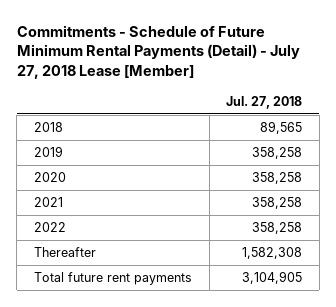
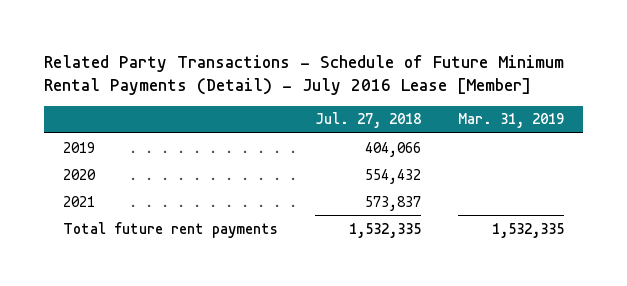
[16,24,300,80] Commitments - Schedule of Future Minimum Rental Payments (Detail) - July 27, 2018 Lease [Member] -> [44,54,565,95] Related Party Transactions - Schedule of Future Minimum Rental Payments (Detail) - July 2016 Lease [Member]
none -> [458,113,565,129] Mar. 31, 2019
[33,122,63,133] 2018 -> none
[33,222,66,233] 2022 -> none
[33,247,96,258] Thereafter -> none
[252,147,303,160] 358,258 -> [365,141,422,157] 404,066
[252,172,303,185] 358,258 -> [365,168,422,184] 554,432
[252,197,303,210] 358,258 -> [365,195,422,211] 573,837
[242,271,303,285] 3,104,905 -> [349,222,422,238] 1,532,335

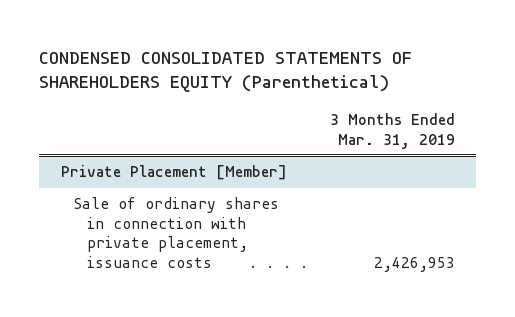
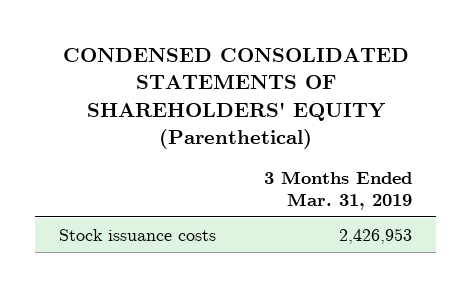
[39,51,413,93] CONDENSED CONSOLIDATED STATEMENTS OF SHAREHOLDERS EQUITY (Parenthetical) -> [62,48,409,149] CONDENSED CONSOLIDATED STATEMENTS OF SHAREHOLDERS' EQUITY (Parenthetical)
[60,165,287,181] Private Placement [Member] -> none
[73,197,279,268] Sale of ordinary shares in connection with private placement, issuance costs -> [58,229,216,242] Stock issuance costs

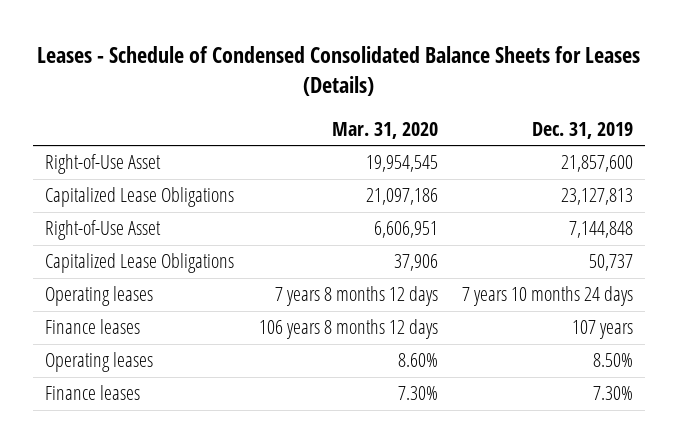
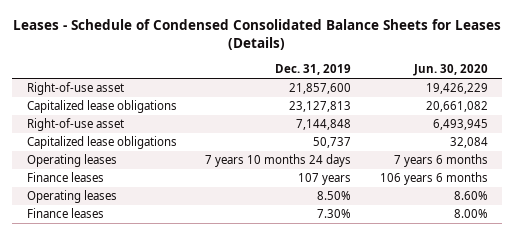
[331,121,438,139] Mar. 31, 2020 -> none
none -> [413,64,489,77] Jun. 30, 2020
[45,154,162,175] Right-of-Use Asset -> [26,82,124,96] Right-of-use asset
[45,187,235,208] Capitalized Lease Obligations -> [26,100,177,114] Capitalized lease obligations
[45,220,162,241] Right-of-Use Asset -> [26,118,124,132] Right-of-use asset
[45,253,235,274] Capitalized Lease Obligations -> [26,136,177,150] Capitalized lease obligations

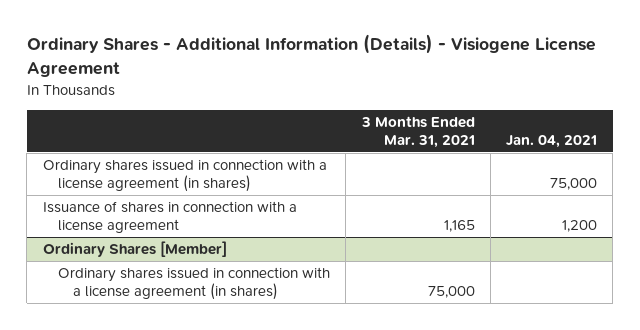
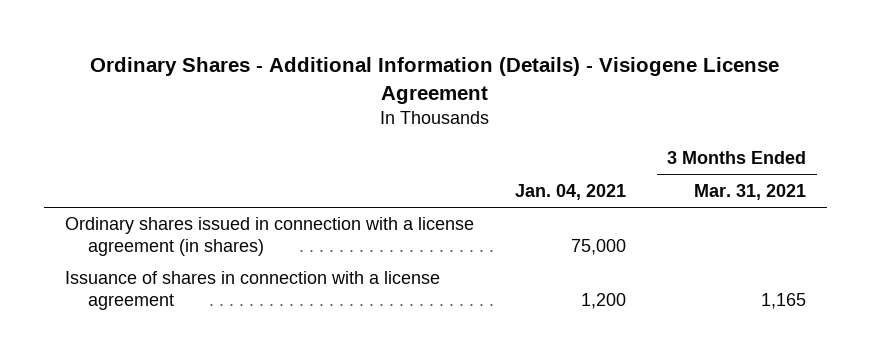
[42,241,227,258] Ordinary Shares [Member] -> none
[57,267,330,301] Ordinary shares issued in connection with a license agreement (in shares) -> none

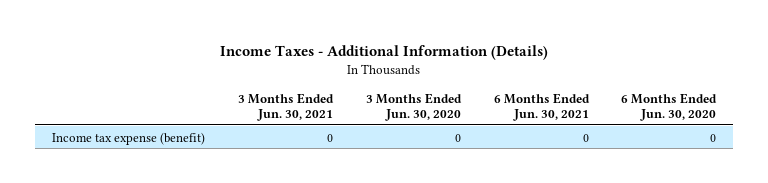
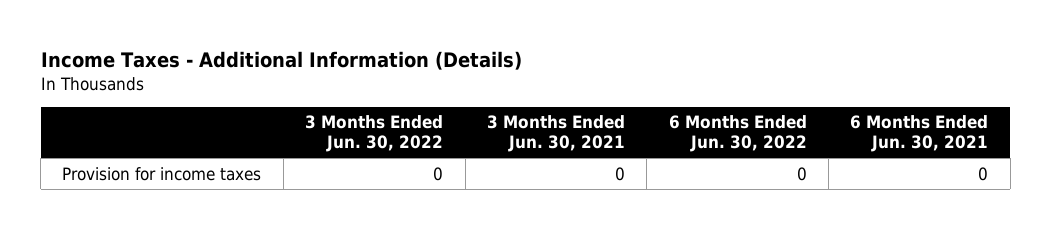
[365,92,462,121] 3 Months Ended Jun. 30, 2020 -> none
[621,92,718,121] 6 Months Ended Jun. 30, 2020 -> none
none -> [305,115,444,152] 3 Months Ended Jun. 30, 2022
none -> [668,115,807,152] 6 Months Ended Jun. 30, 2022
[51,131,205,145] Income tax expense (benefit) -> [62,166,262,181] Provision for income taxes

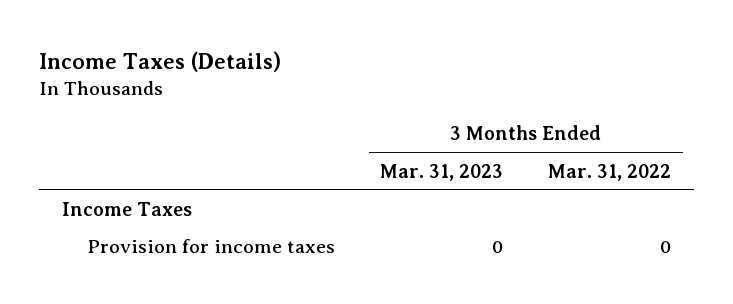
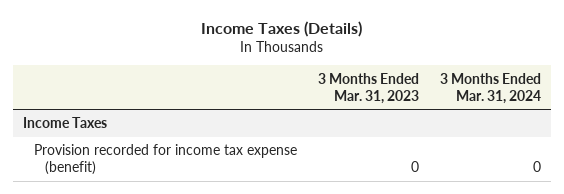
[548,163,672,181] Mar. 31, 2022 -> none
none -> [439,72,541,104] 3 Months Ended Mar. 31, 2024
[86,239,335,254] Provision for income taxes -> [34,144,298,176] Provision recorded for income tax expense (benefit)

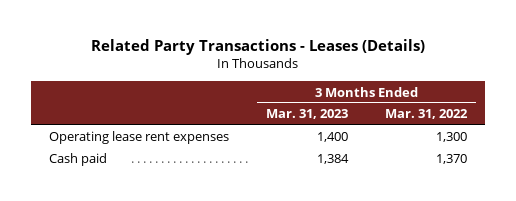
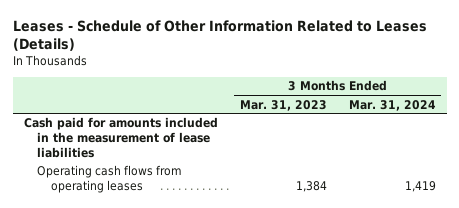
[91,38,426,55] Related Party Transactions - Leases (Details) -> [12,20,427,52] Leases - Schedule of Other Information Related to Leases (Details)
[384,109,468,120] Mar. 31, 2022 -> none
none -> [348,99,436,111] Mar. 31, 2024
[49,131,230,145] Operating lease rent expenses -> none
none -> [23,117,218,159] Cash paid for amounts included in the measurement of lease liabilities
[49,153,108,167] Cash paid -> [37,165,183,194] Operating cash flows from operating leases

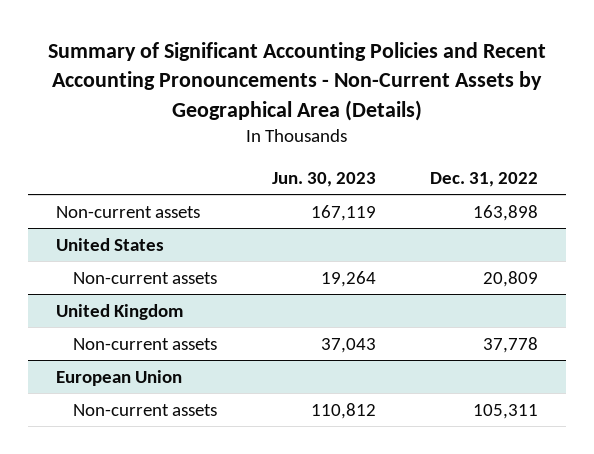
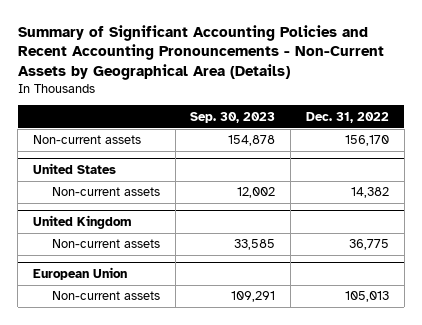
[271,171,376,187] Jun. 30, 2023 -> none
none -> [190,111,276,123] Sep. 30, 2023
[473,204,539,221] 163,898 -> [344,135,389,147] 156,170
[483,270,539,287] 20,809 -> [350,187,389,199] 14,382
[483,336,539,353] 37,778 -> [348,239,389,251] 36,775
[473,403,539,419] 105,311 -> [344,291,389,303] 105,013

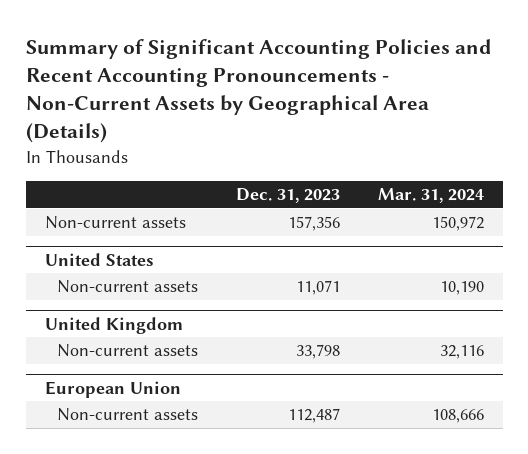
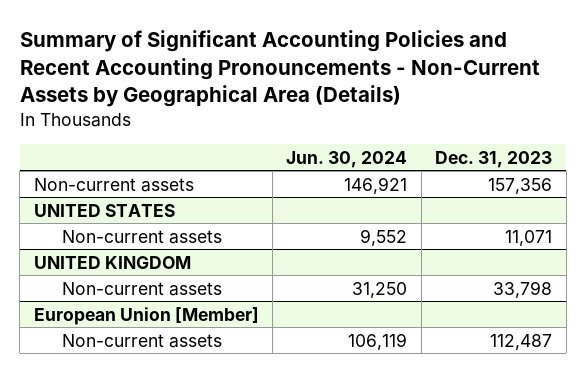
[377,188,484,204] Mar. 31, 2024 -> none
none -> [286,150,408,168] Jun. 30, 2024
[44,252,154,266] United States -> [33,203,175,217] UNITED STATES
[44,316,183,334] United Kingdom -> [33,255,191,269] UNITED KINGDOM
[44,380,181,398] European Union -> [33,306,259,325] European Union [Member]

